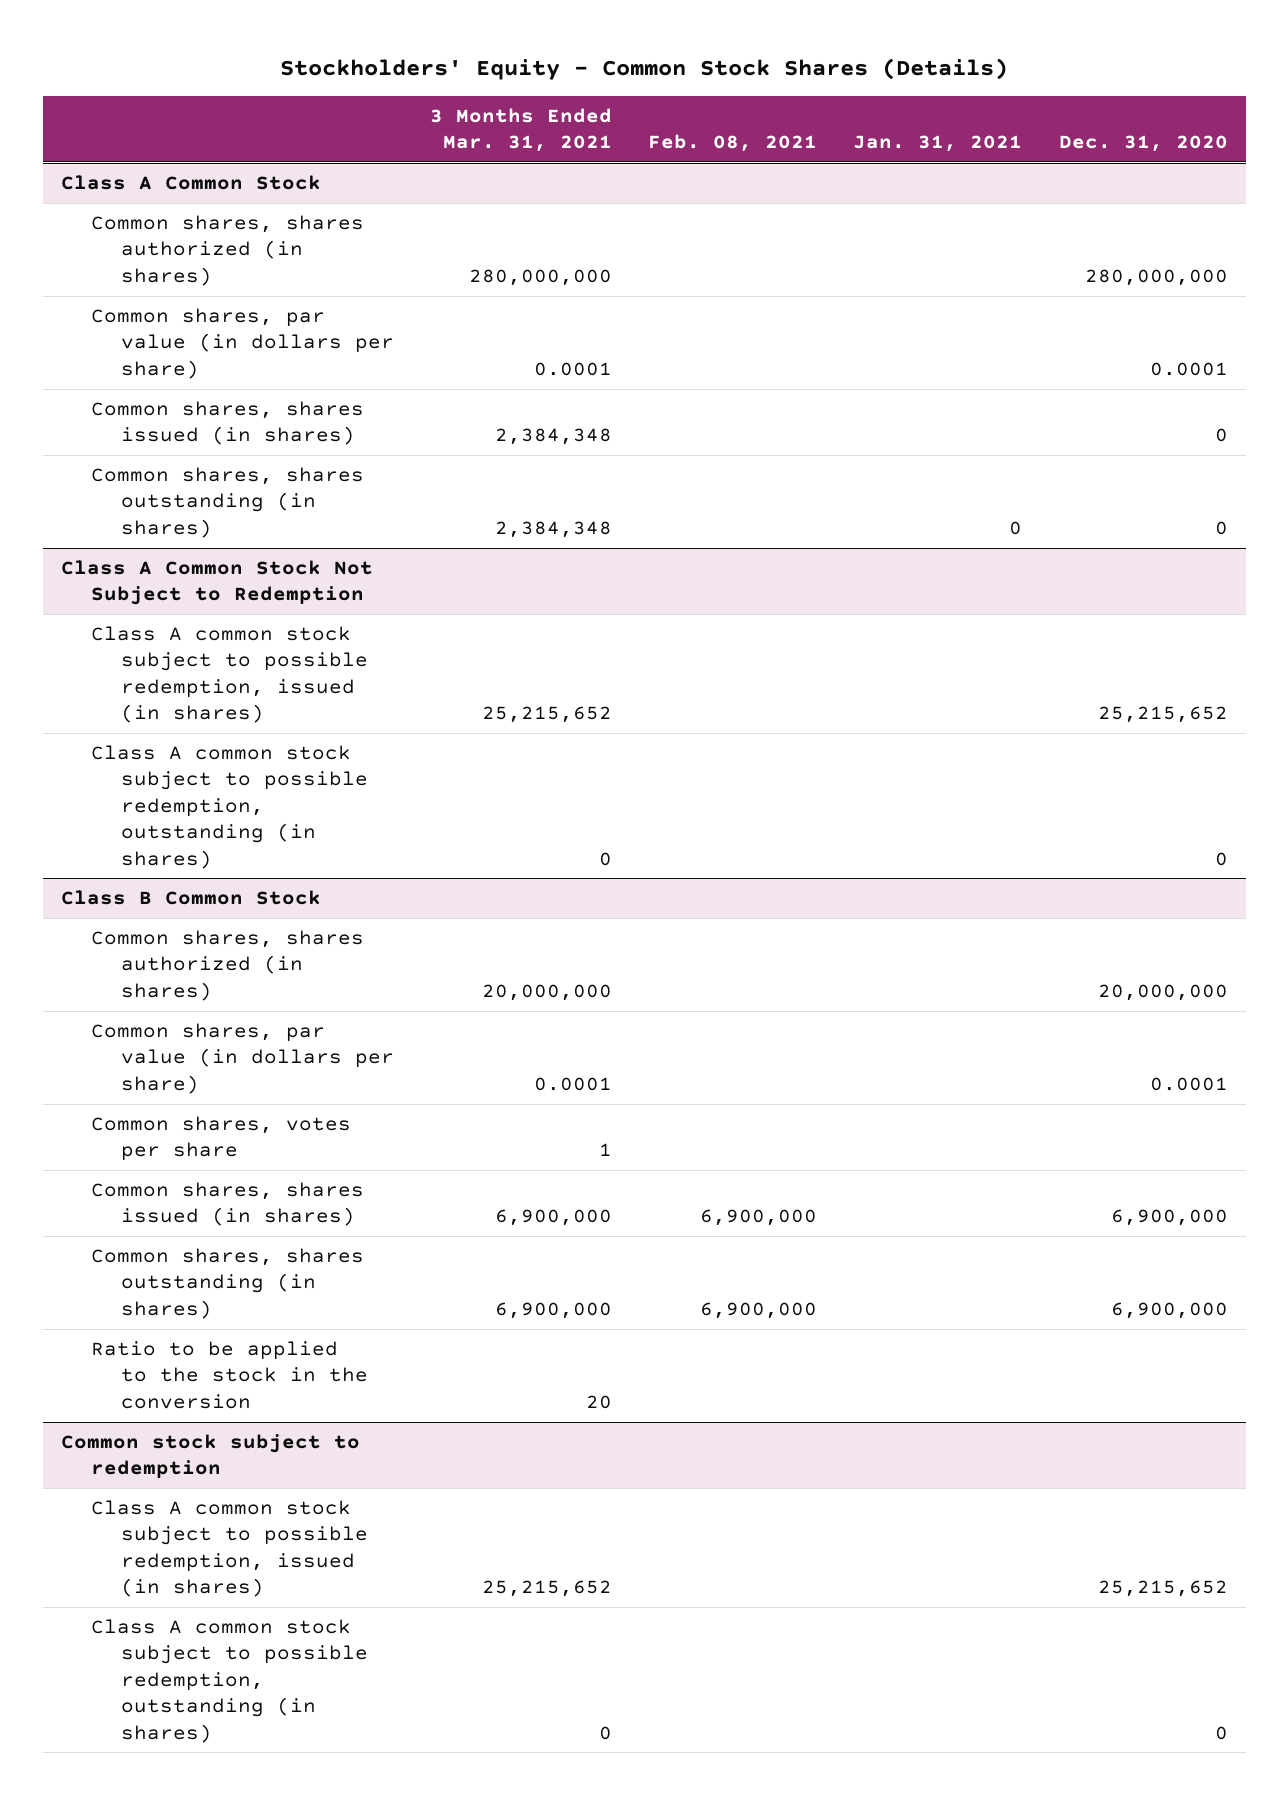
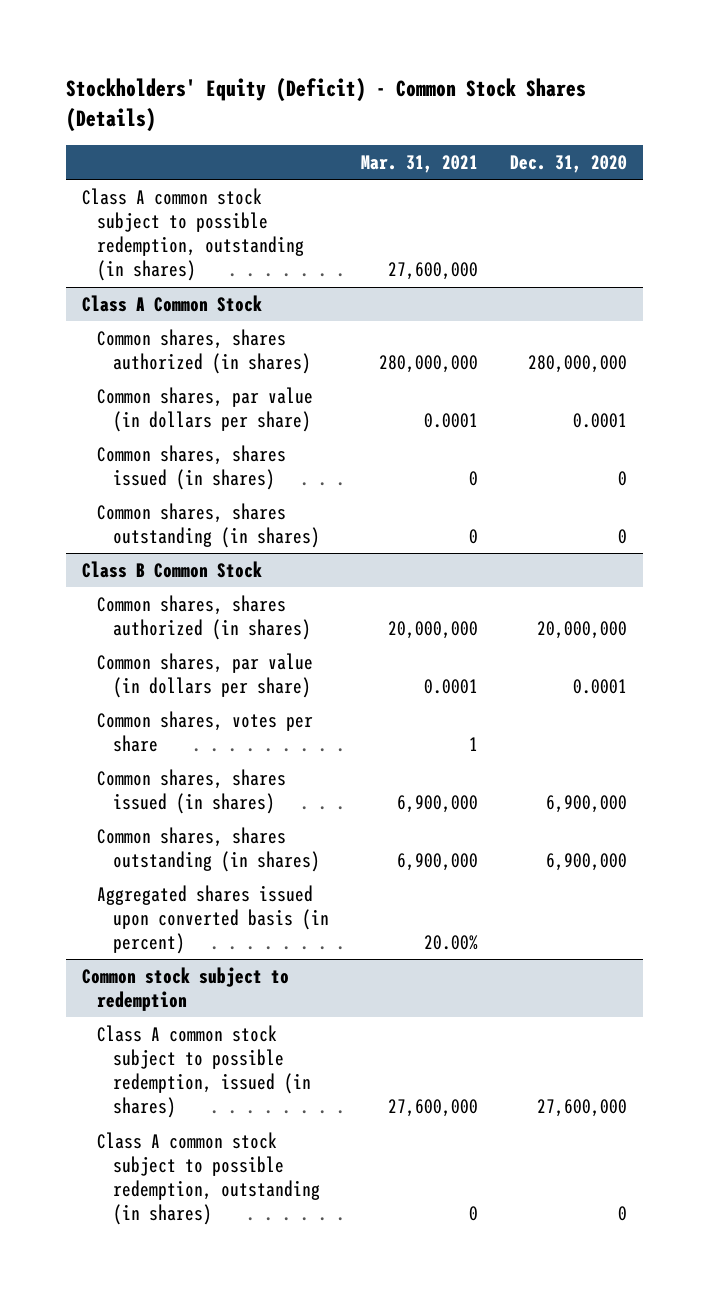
[280,57,1009,80] Stockholders' Equity - Common Stock Shares (Details) -> [65,77,586,132] Stockholders' Equity (Deficit) - Common Stock Shares (Details)
[430,107,613,153] 3 Months Ended Mar. 31, 2021 -> none
[648,134,818,153] Feb. 08, 2021 -> none
[853,135,1023,153] Jan. 31, 2021 -> none
none -> [360,154,478,173] Mar. 31, 2021
none -> [81,187,305,282] Class A common stock subject to possible redemption, outstanding (in shares)
[60,560,373,606] Class A Common Stock Not Subject to Redemption -> none
[90,626,368,724] Class A common stock subject to possible redemption, issued (in shares) -> none
[90,745,368,869] Class A common stock subject to possible redemption, outstanding (in shares) -> none
[90,1341,368,1409] Ratio to be applied to the stock in the conversion -> none
none -> [97,884,329,955] Aggregated shares issued upon converted basis (in percent)
[1097,1580,1228,1598] 25,215,652 -> [536,1099,627,1118] 27,600,000

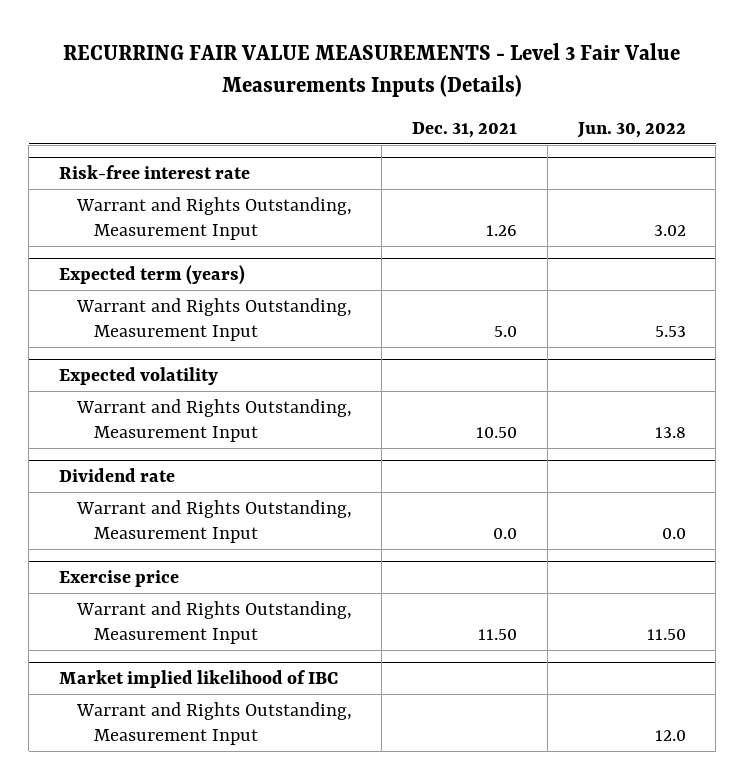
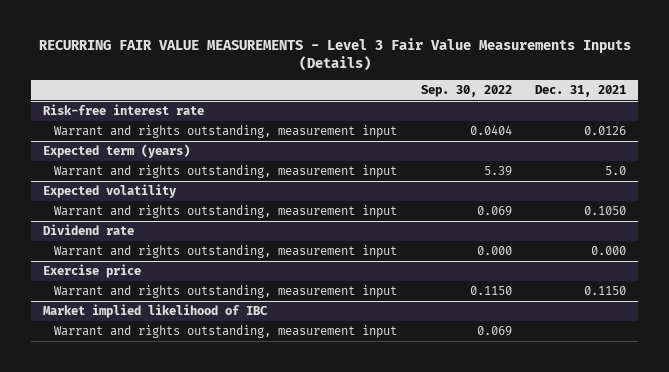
[576,121,686,138] Jun. 30, 2022 -> none
none -> [420,84,512,97] Sep. 30, 2022
[75,196,352,241] Warrant and Rights Outstanding, Measurement Input -> [54,125,398,139] Warrant and rights outstanding, measurement input
[486,225,518,237] 1.26 -> [584,126,627,136] 0.0126
[75,297,352,342] Warrant and Rights Outstanding, Measurement Input -> [54,165,398,179] Warrant and rights outstanding, measurement input
[75,398,352,443] Warrant and Rights Outstanding, Measurement Input -> [54,205,398,219] Warrant and rights outstanding, measurement input
[476,427,518,439] 10.50 -> [584,206,627,216] 0.1050
[75,499,352,544] Warrant and Rights Outstanding, Measurement Input -> [54,245,398,259] Warrant and rights outstanding, measurement input
[493,528,518,540] 0.0 -> [591,246,627,256] 0.000
[75,600,352,645] Warrant and Rights Outstanding, Measurement Input -> [54,285,398,299] Warrant and rights outstanding, measurement input
[478,629,518,641] 11.50 -> [584,286,627,296] 0.1150
[75,701,352,746] Warrant and Rights Outstanding, Measurement Input -> [54,325,398,339] Warrant and rights outstanding, measurement input

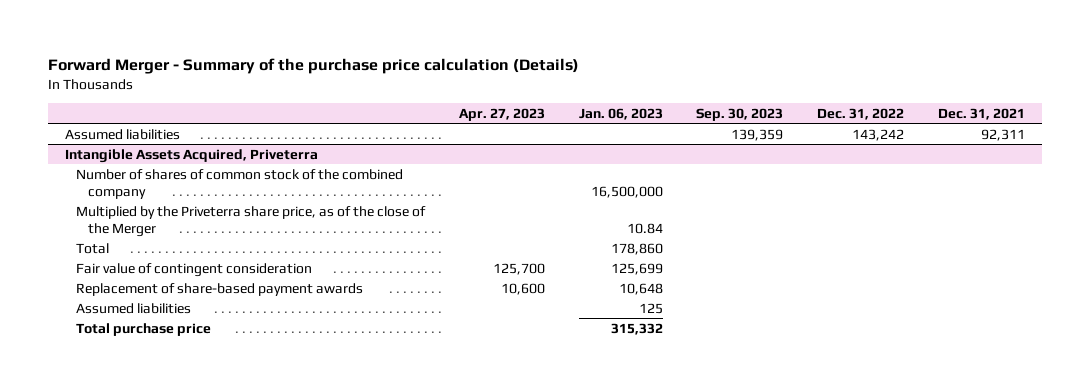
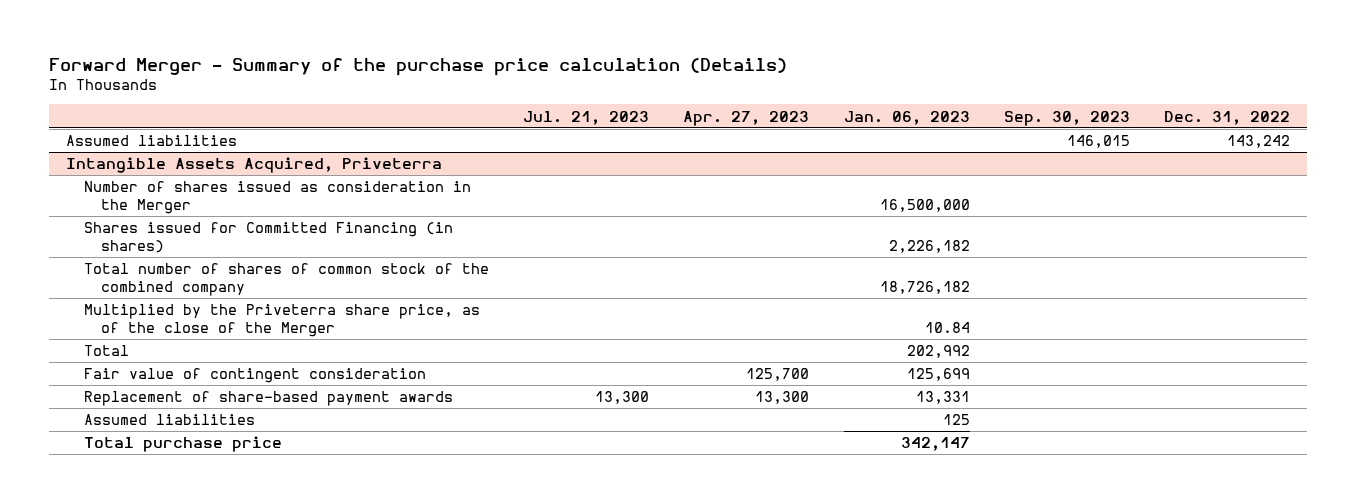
[937,107,1025,120] Dec. 31, 2021 -> none
none -> [523,110,650,125] Jul. 21, 2023
[731,128,784,141] 139,359 -> [1066,135,1130,149] 146,015
none -> [83,181,471,215] Number of shares issued as consideration in the Merger
none -> [83,222,453,254] Shares issued for Committed Financing (in shares)
[76,168,404,199] Number of shares of common stock of the combined company -> [83,263,489,297] Total number of shares of common stock of the combined company
[590,185,663,198] 16,500,000 -> [879,281,970,295] 18,726,182
[610,242,663,255] 178,860 -> [906,345,970,359] 202,992
[500,282,545,295] 10,600 -> [755,391,810,405] 13,300
[618,282,663,295] 10,648 -> [915,391,970,405] 13,331
[610,322,663,335] 315,332 -> [900,437,970,452] 342,147

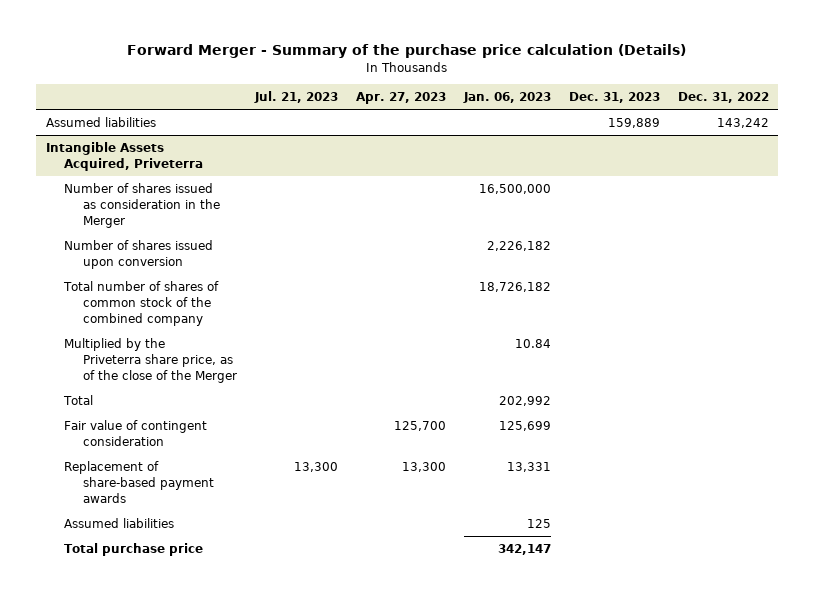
[1003,110,1130,126] Sep. 30, 2023 -> none
none -> [569,92,661,104] Dec. 31, 2023
[83,222,453,254] Shares issued for Committed Financing (in shares) -> [64,239,214,269] Number of shares issued upon conversion

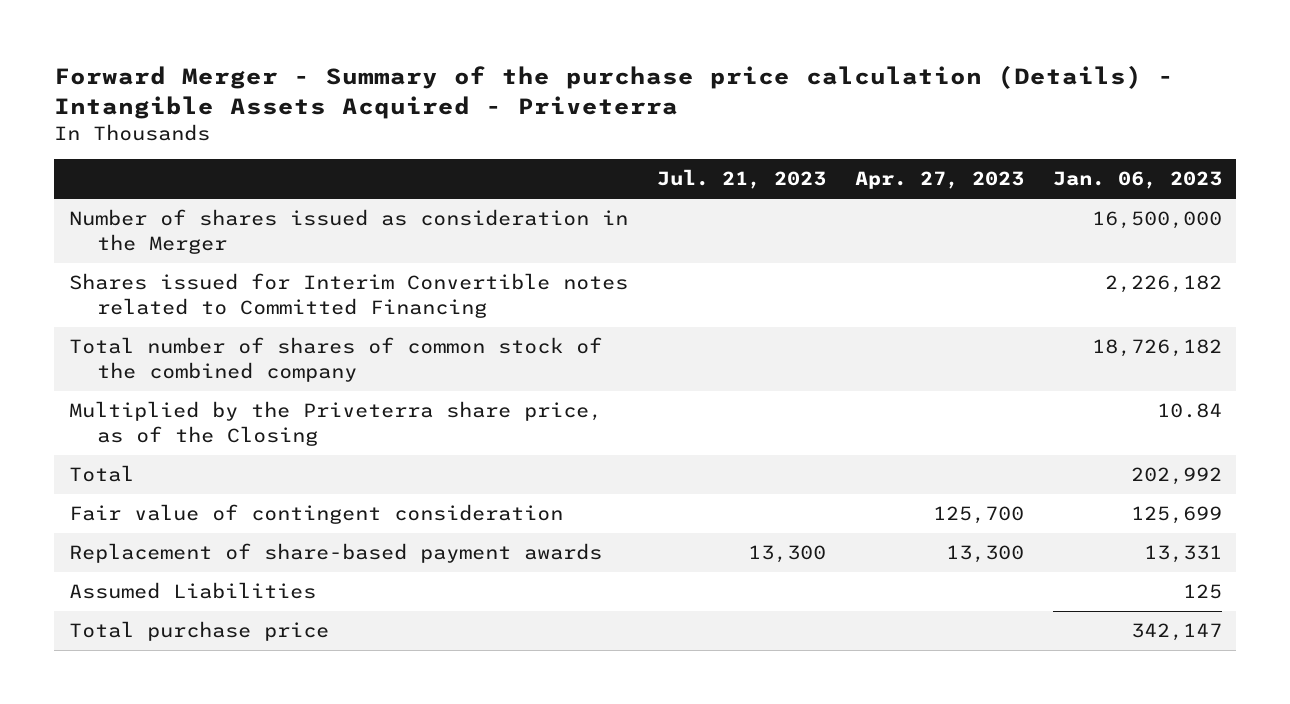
[127,44,687,59] Forward Merger - Summary of the purchase price calculation (Details) -> [53,64,1174,119] Forward Merger - Summary of the purchase price calculation (Details) - Intangible Assets Acquired - Priveterra
[569,92,661,104] Dec. 31, 2023 -> none
[678,92,770,104] Dec. 31, 2022 -> none
[45,116,156,127] Assumed liabilities -> none
[45,141,204,171] Intangible Assets Acquired, Priveterra -> none
[64,239,214,269] Number of shares issued upon conversion -> [68,273,628,318] Shares issued for Interim Convertible notes related to Committed Financing
[64,337,237,383] Multiplied by the Priveterra share price, as of the close of the Merger -> [68,401,602,446] Multiplied by the Priveterra share price, as of the Closing
[64,517,175,528] Assumed liabilities -> [68,582,316,600] Assumed Liabilities

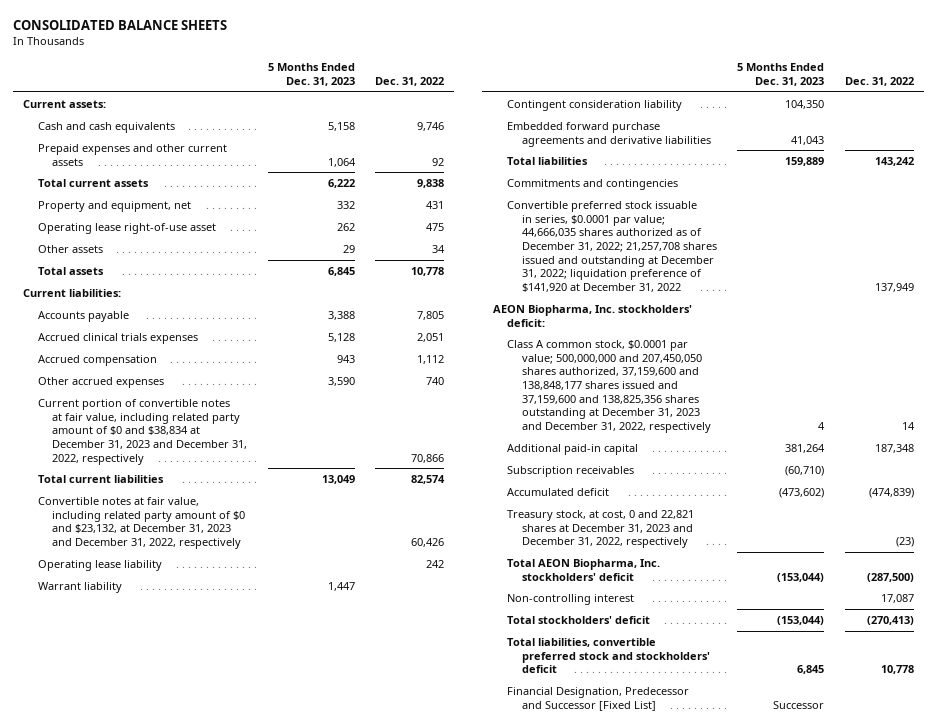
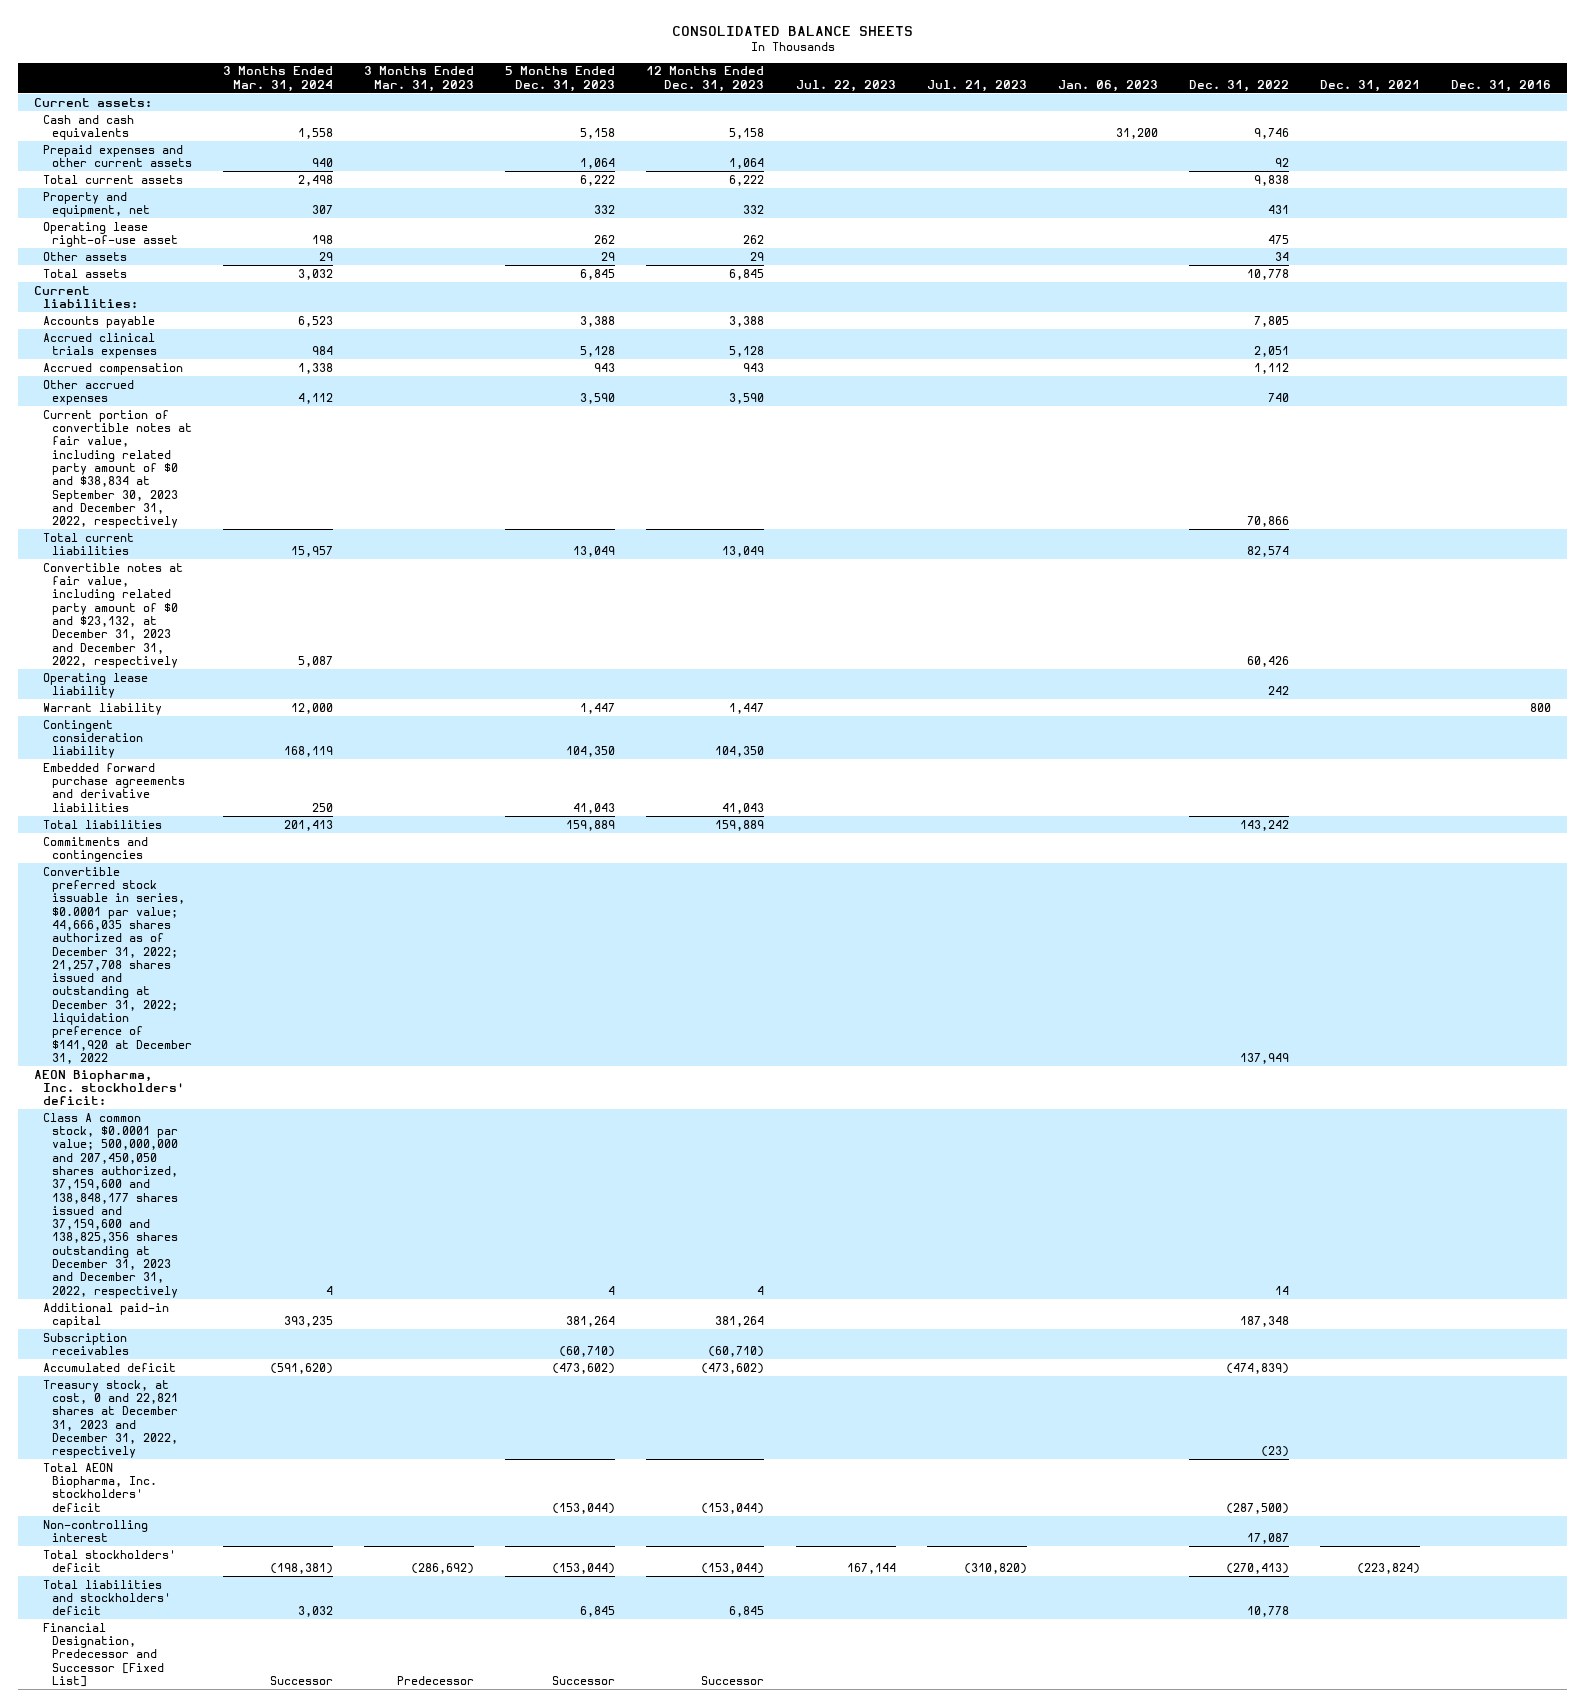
none -> [222,66,333,92] 3 Months Ended Mar. 31, 2024
none -> [364,66,475,92] 3 Months Ended Mar. 31, 2023
none -> [646,66,765,92] 12 Months Ended Dec. 31, 2023
none -> [795,79,896,92] Jul. 22, 2023
none -> [926,79,1027,92] Jul. 21, 2023
none -> [1057,79,1158,92] Jan. 06, 2023
none -> [1320,79,1421,92] Dec. 31, 2021
none -> [1451,79,1552,92] Dec. 31, 2016
[37,398,248,465] Current portion of convertible notes at fair value, including related party amount of $0 and $38,834 at December 31, 2023 and December 31, 2022, respectively -> [42,409,192,529] Current portion of convertible notes at fair value, including related party amount of $0 and $38,834 at September 30, 2023 and December 31, 2022, respectively
[507,637,710,674] Total liabilities, convertible preferred stock and stockholders' deficit -> [42,1579,171,1616] Total liabilities and stockholders' deficit

